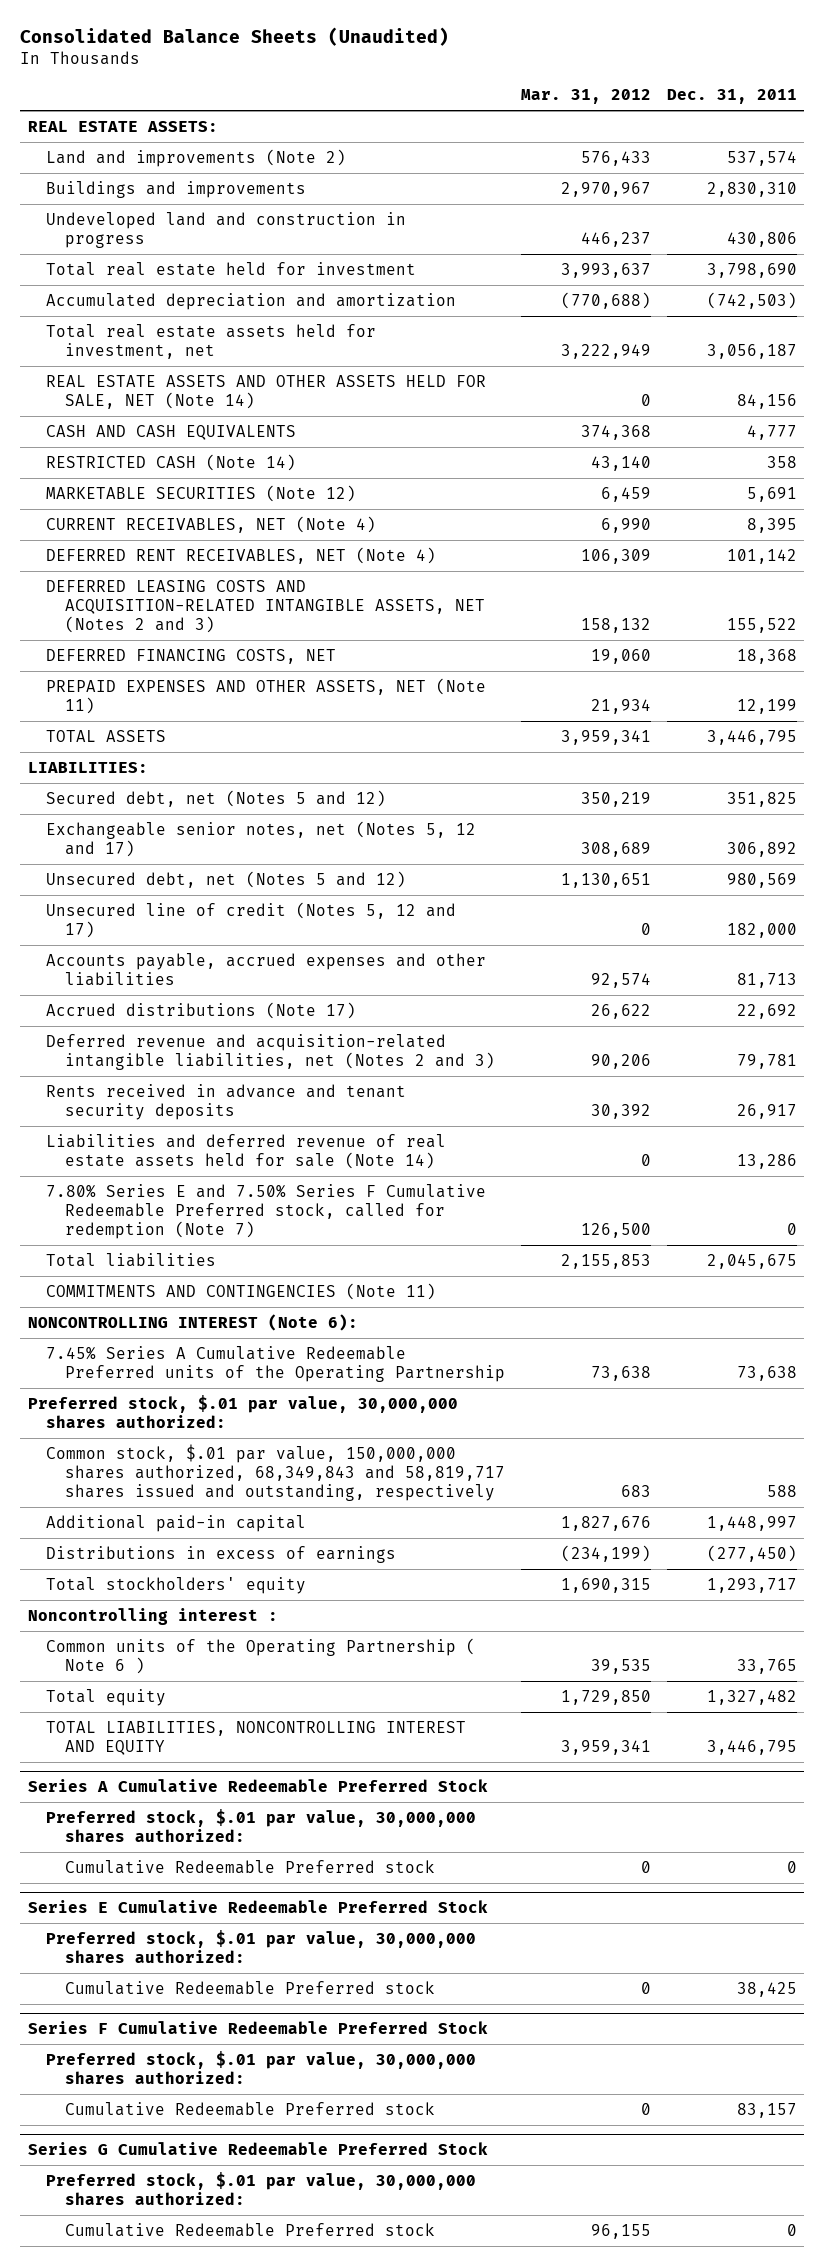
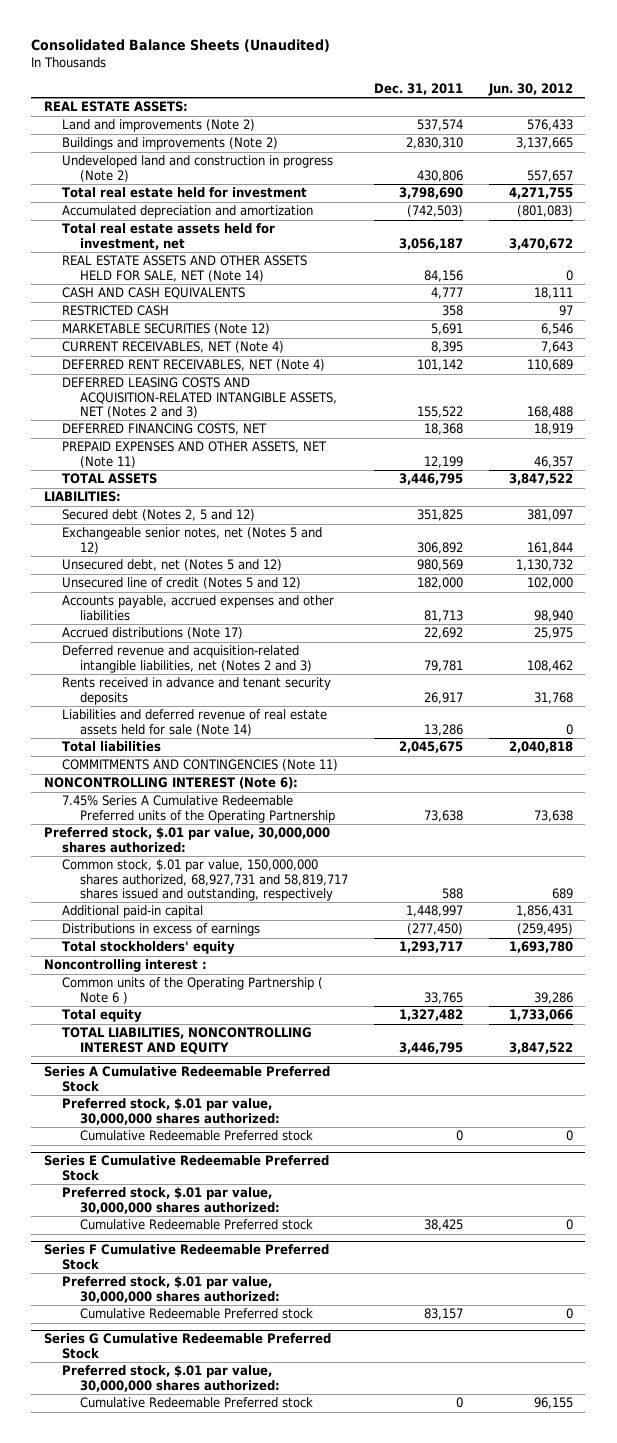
[520,89,651,105] Mar. 31, 2012 -> none
none -> [487,82,573,96] Jun. 30, 2012
[46,180,307,198] Buildings and improvements -> [62,137,279,151] Buildings and improvements (Note 2)
[46,211,407,248] Undeveloped land and construction in progress -> [62,155,334,182] Undeveloped land and construction in progress (Note 2)
[46,453,297,471] RESTRICTED CASH (Note 14) -> [62,305,170,317] RESTRICTED CASH
[46,789,387,807] Secured debt, net (Notes 5 and 12) -> [62,509,256,522] Secured debt (Notes 2, 5 and 12)
[46,820,477,857] Exchangeable senior notes, net (Notes 5, 12 and 17) -> [62,527,323,554] Exchangeable senior notes, net (Notes 5 and 12)
[46,901,457,938] Unsecured line of credit (Notes 5, 12 and 17) -> [62,577,302,590] Unsecured line of credit (Notes 5 and 12)
[46,1183,487,1239] 7.80% Series E and 7.50% Series F Cumulative Redeemable Preferred stock, called for redemption (Note 7) -> none
[46,1443,505,1501] Common stock, $.01 par value, 150,000,000 shares authorized, 68,349,843 and 58,819,717 shares issued and outstanding, respectively -> [62,859,349,901] Common stock, $.01 par value, 150,000,000 shares authorized, 68,927,731 and 58,819,717 shares issued and outstanding, respectively

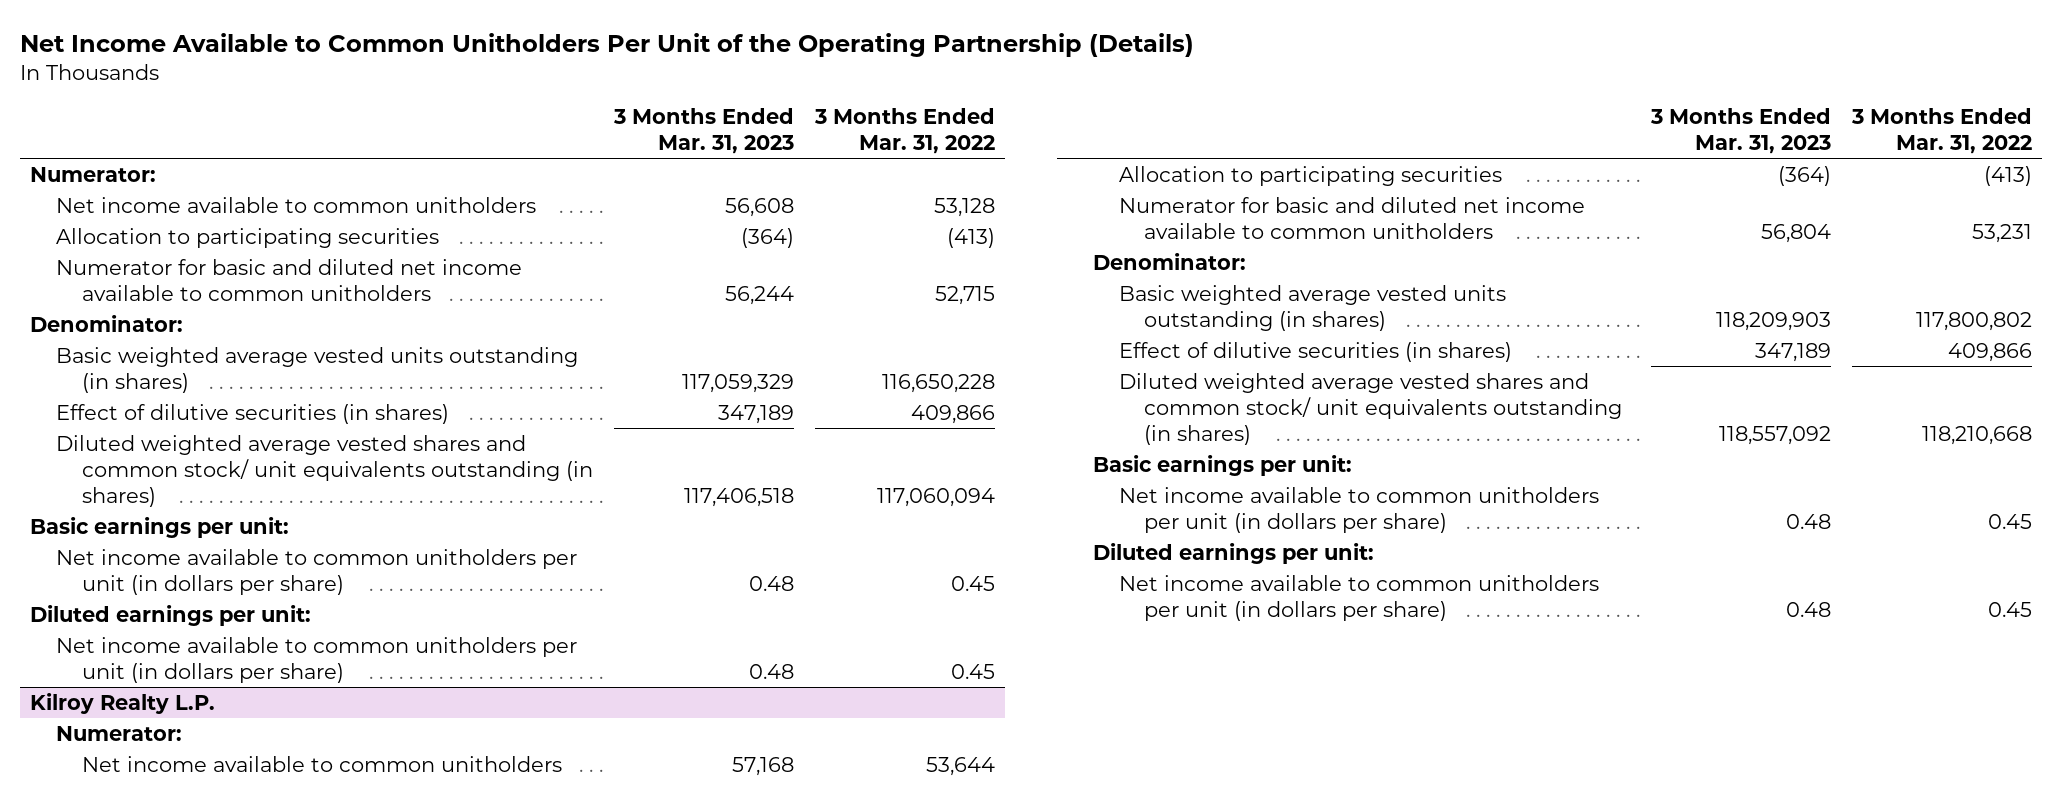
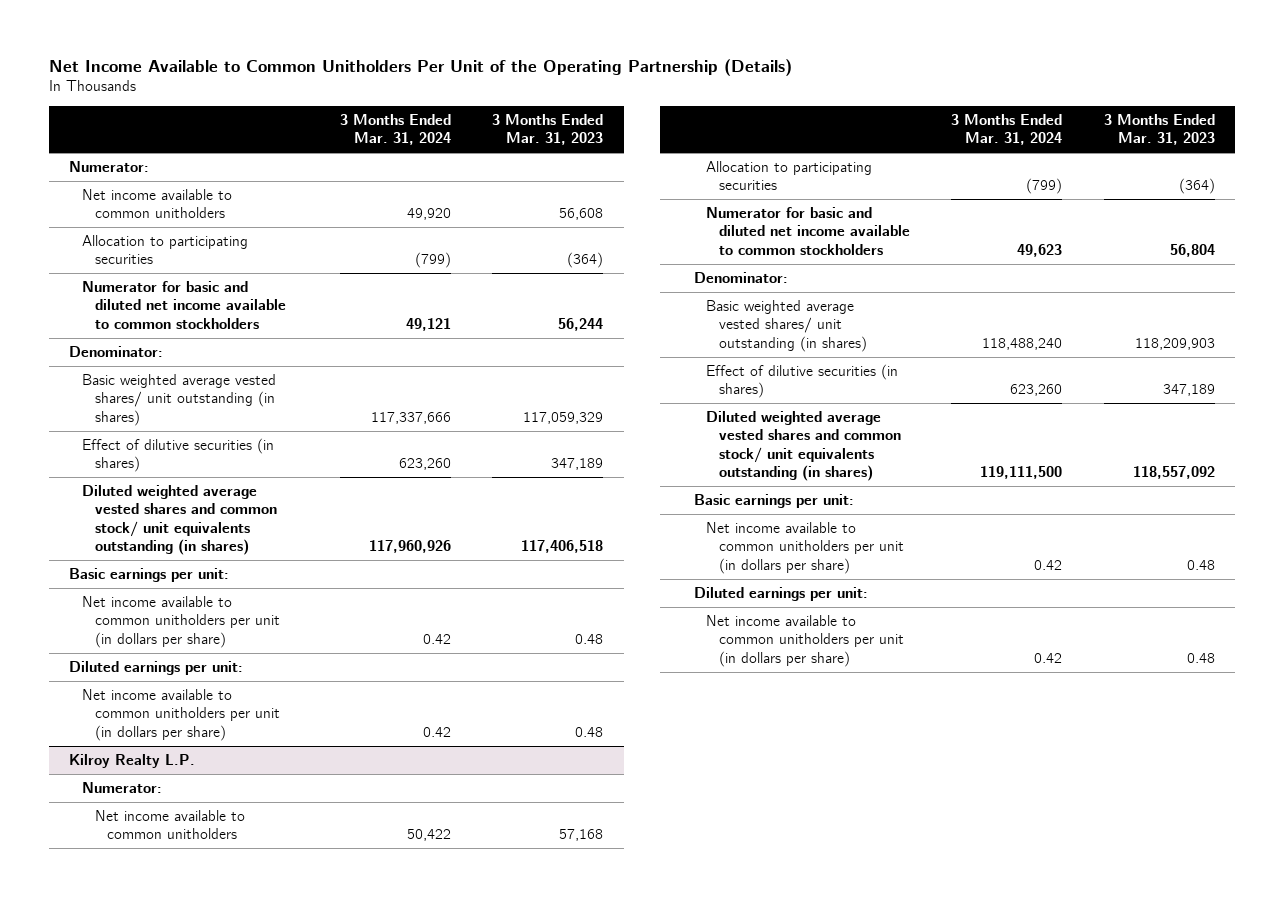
[813,107,995,154] 3 Months Ended Mar. 31, 2022 -> none
none -> [339,113,451,146] 3 Months Ended Mar. 31, 2024
[55,258,522,301] Numerator for basic and diluted net income available to common unitholders -> [82,281,286,329] Numerator for basic and diluted net income available to common stockholders
[55,346,578,393] Basic weighted average vested units outstanding (in shares) -> [82,374,277,426] Basic weighted average vested shares/ unit outstanding (in shares)
[1118,196,1585,239] Numerator for basic and diluted net income available to common unitholders -> [706,207,910,255] Numerator for basic and diluted net income available to common stockholders
[1118,284,1506,331] Basic weighted average vested units outstanding (in shares) -> [706,300,867,352] Basic weighted average vested shares/ unit outstanding (in shares)

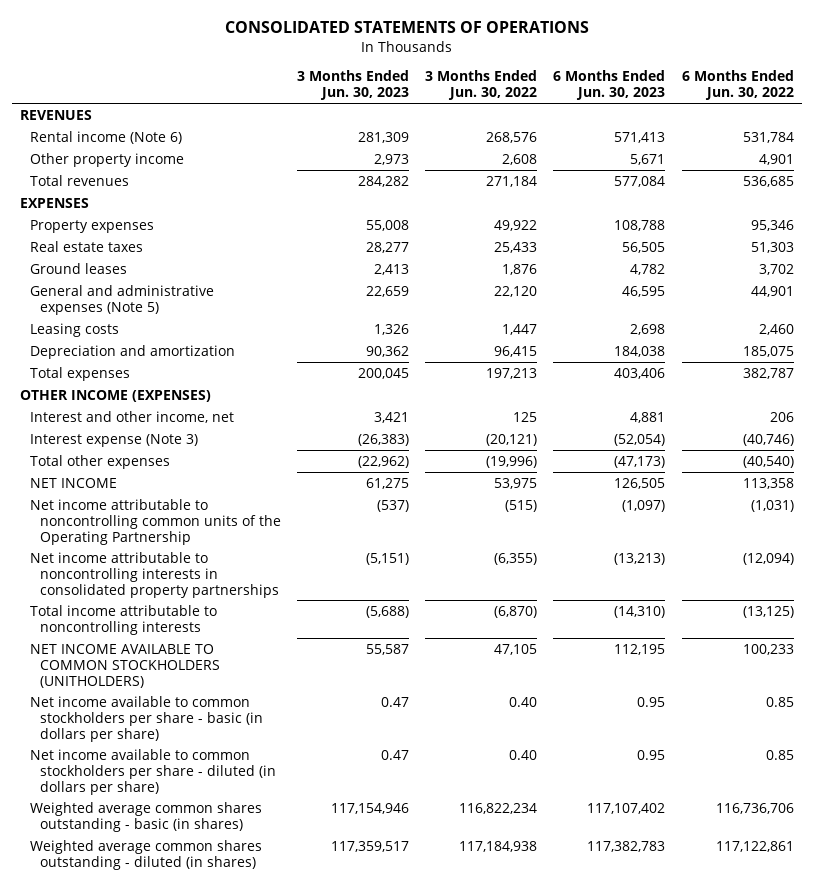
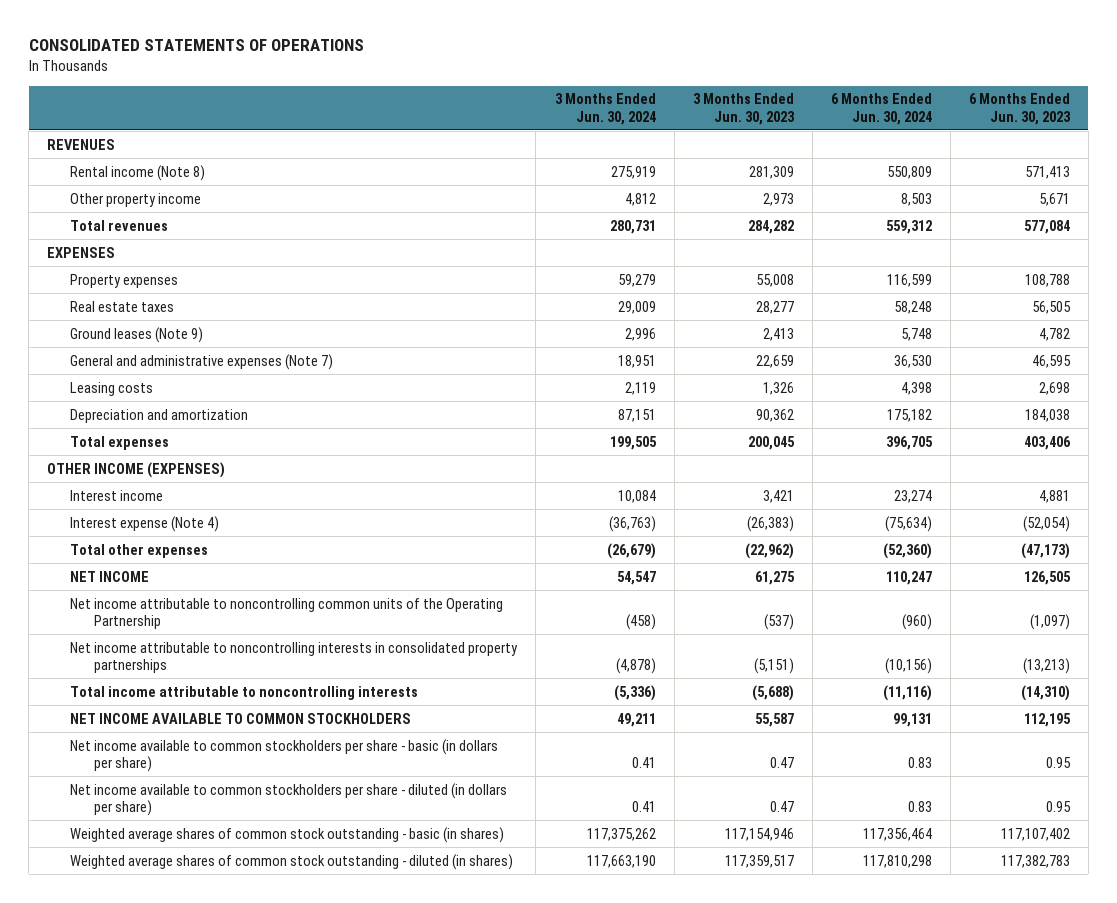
[425,70,538,101] 3 Months Ended Jun. 30, 2022 -> none
[681,70,794,101] 6 Months Ended Jun. 30, 2022 -> none
none -> [554,93,656,125] 3 Months Ended Jun. 30, 2024
none -> [830,93,932,125] 6 Months Ended Jun. 30, 2024
[29,130,182,144] Rental income (Note 6) -> [70,164,206,181] Rental income (Note 8)
[29,262,127,274] Ground leases -> [70,326,204,343] Ground leases (Note 9)
[29,284,214,315] General and administrative expenses (Note 5) -> [70,353,334,370] General and administrative expenses (Note 7)
[29,410,234,423] Interest and other income, net -> [70,489,164,501] Interest income
[29,433,198,447] Interest expense (Note 3) -> [70,515,220,532] Interest expense (Note 4)
[29,643,220,688] NET INCOME AVAILABLE TO COMMON STOCKHOLDERS (UNITHOLDERS) -> [70,712,412,724] NET INCOME AVAILABLE TO COMMON STOCKHOLDERS
[29,801,262,832] Weighted average common shares outstanding - basic (in shares) -> [70,826,505,843] Weighted average shares of common stock outstanding - basic (in shares)
[29,839,262,870] Weighted average common shares outstanding - diluted (in shares) -> [70,853,514,870] Weighted average shares of common stock outstanding - diluted (in shares)

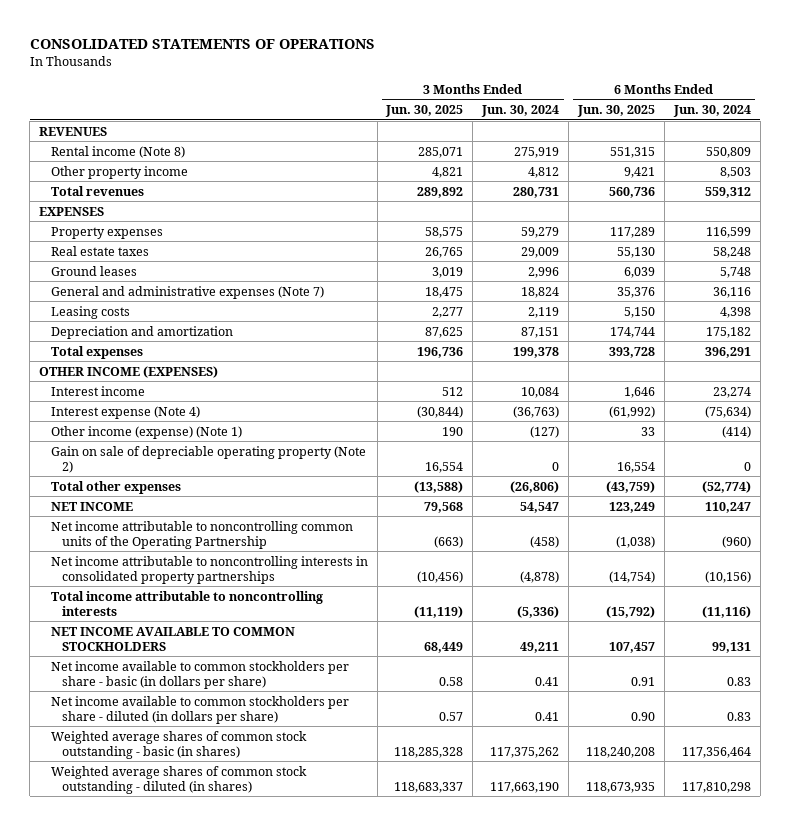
[692,93,795,125] 3 Months Ended Jun. 30, 2023 -> none
[968,93,1071,125] 6 Months Ended Jun. 30, 2023 -> none
none -> [385,105,464,118] Jun. 30, 2025
none -> [576,105,655,118] Jun. 30, 2025
[70,326,204,343] Ground leases (Note 9) -> [50,265,137,276] Ground leases
[617,354,656,368] 18,951 -> [521,286,560,298] 18,824
[893,354,932,368] 36,530 -> [712,286,751,298] 36,116
[609,435,657,450] 199,505 -> [513,346,560,358] 199,378
[885,435,933,450] 396,705 -> [704,346,751,358] 396,291
none -> [50,425,242,439] Other income (expense) (Note 1)
none -> [50,445,366,473] Gain on sale of depreciable operating property (Note 2)
[606,542,656,559] (26,679) -> [510,480,560,493] (26,806)
[882,542,932,559] (52,360) -> [701,480,751,493] (52,774)

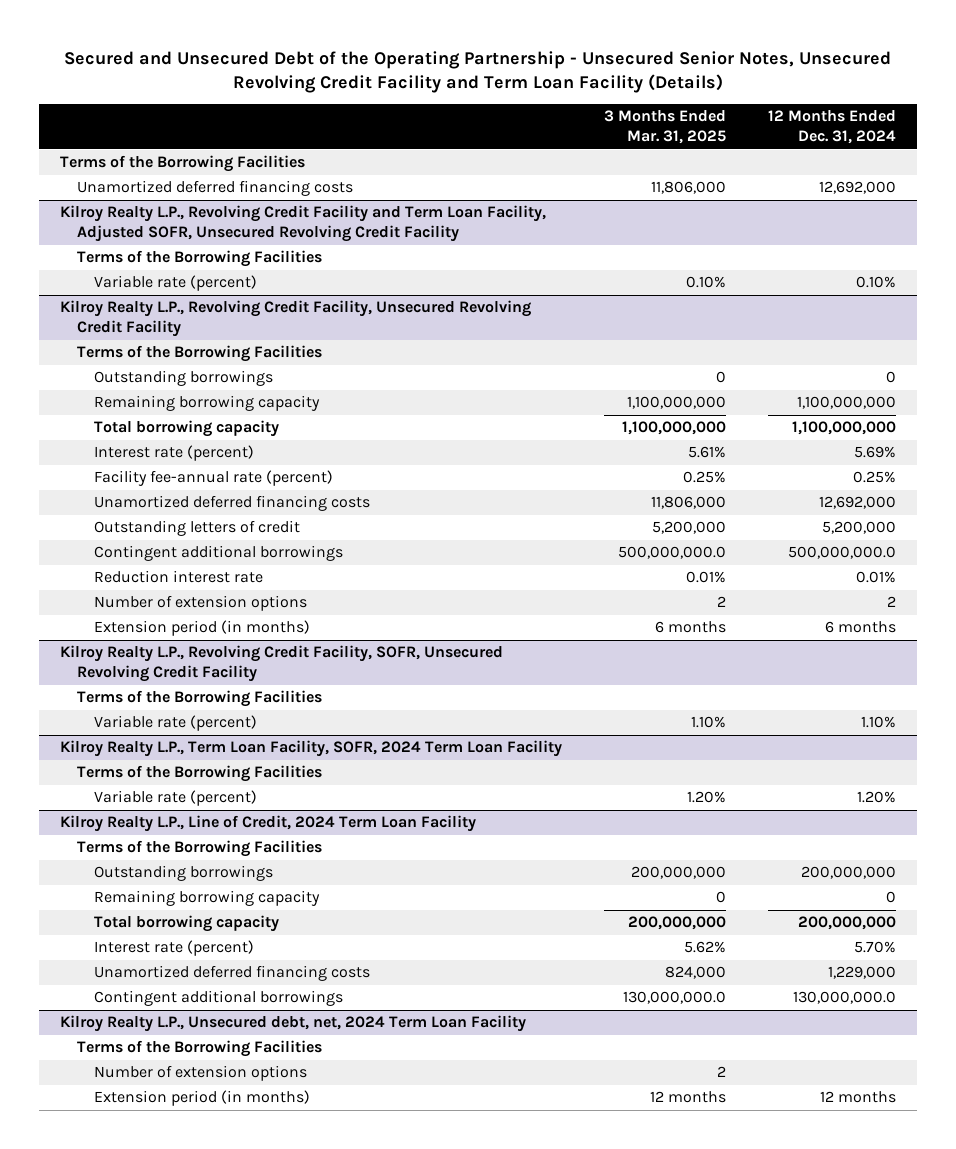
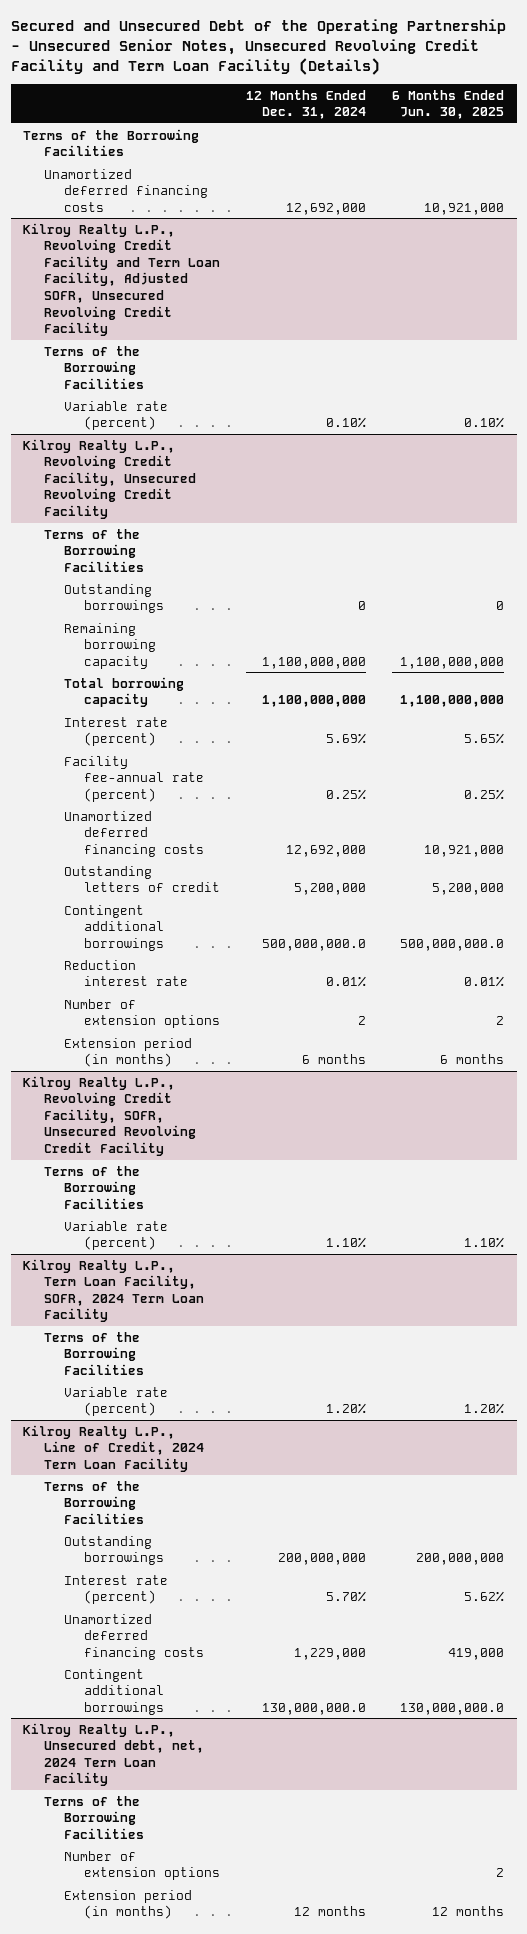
[604,110,727,145] 3 Months Ended Mar. 31, 2025 -> none
none -> [391,89,504,120] 6 Months Ended Jun. 30, 2025
[93,890,320,907] Remaining borrowing capacity -> none
[93,915,279,933] Total borrowing capacity -> none

